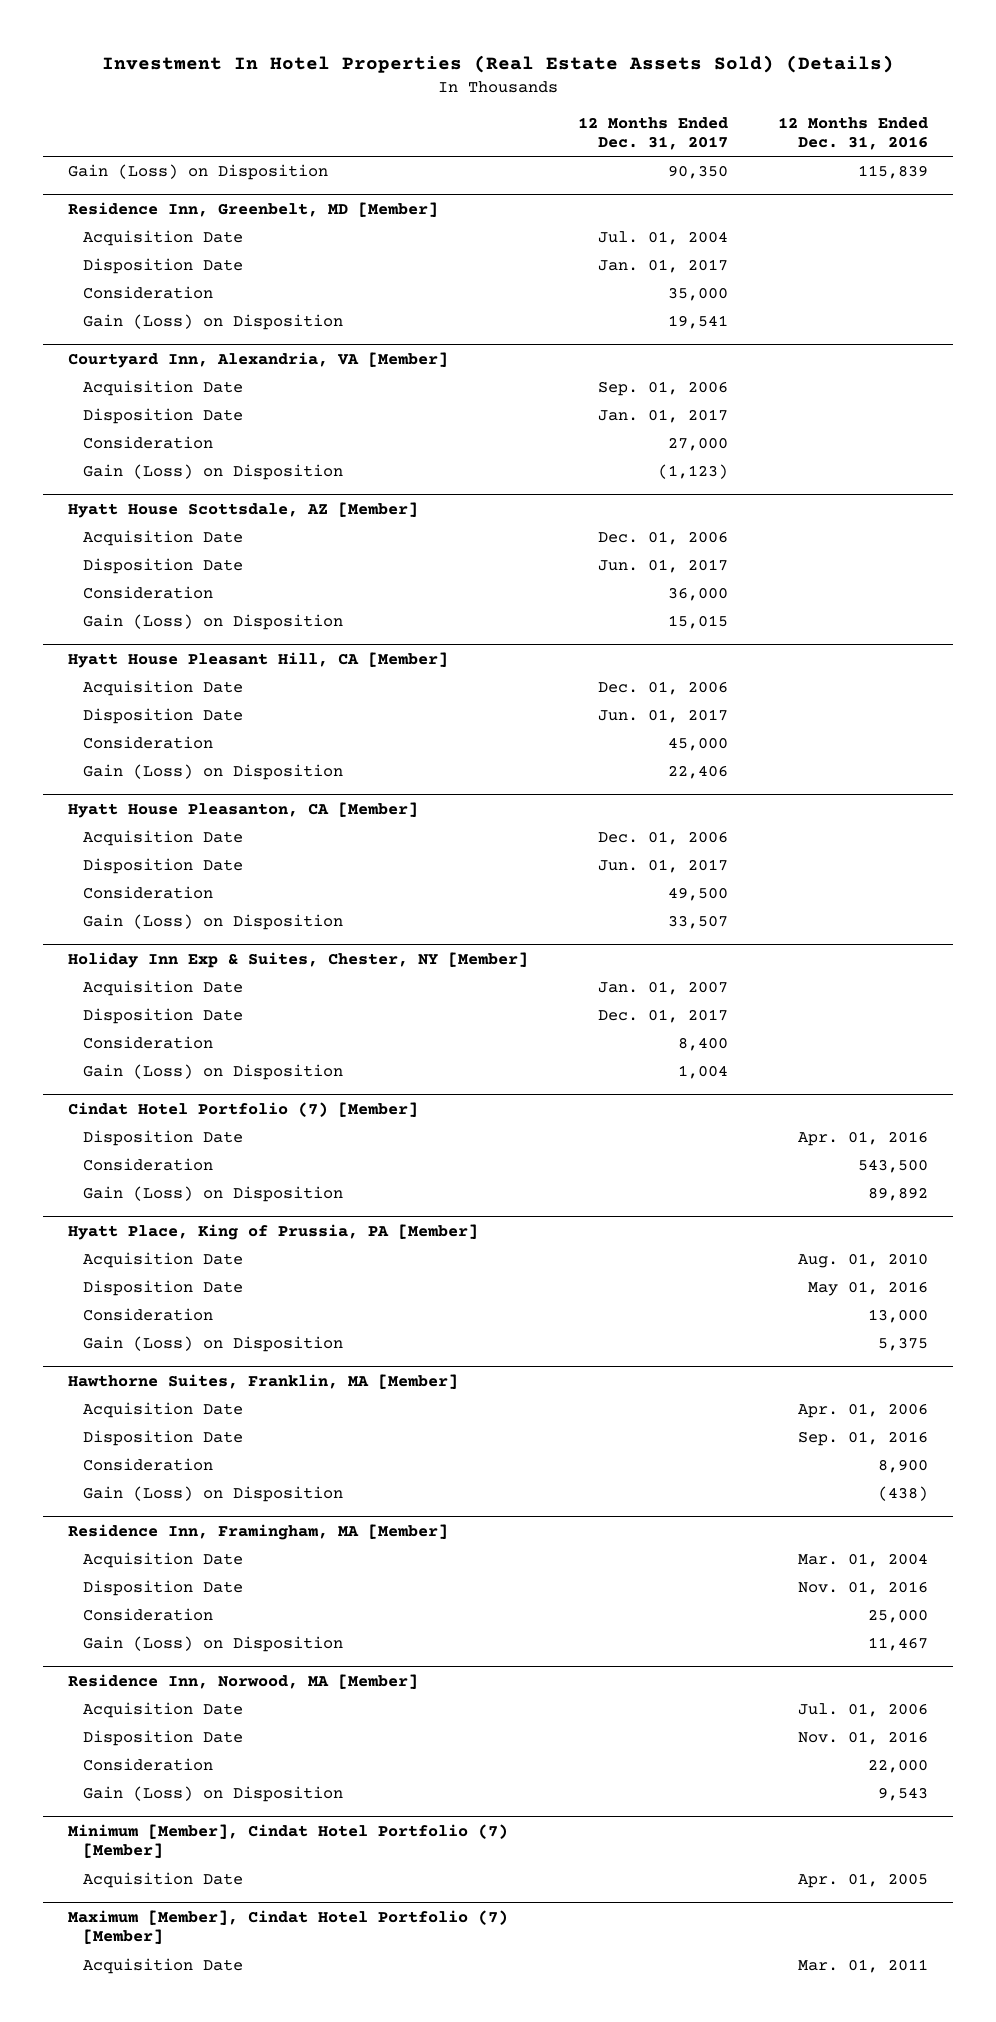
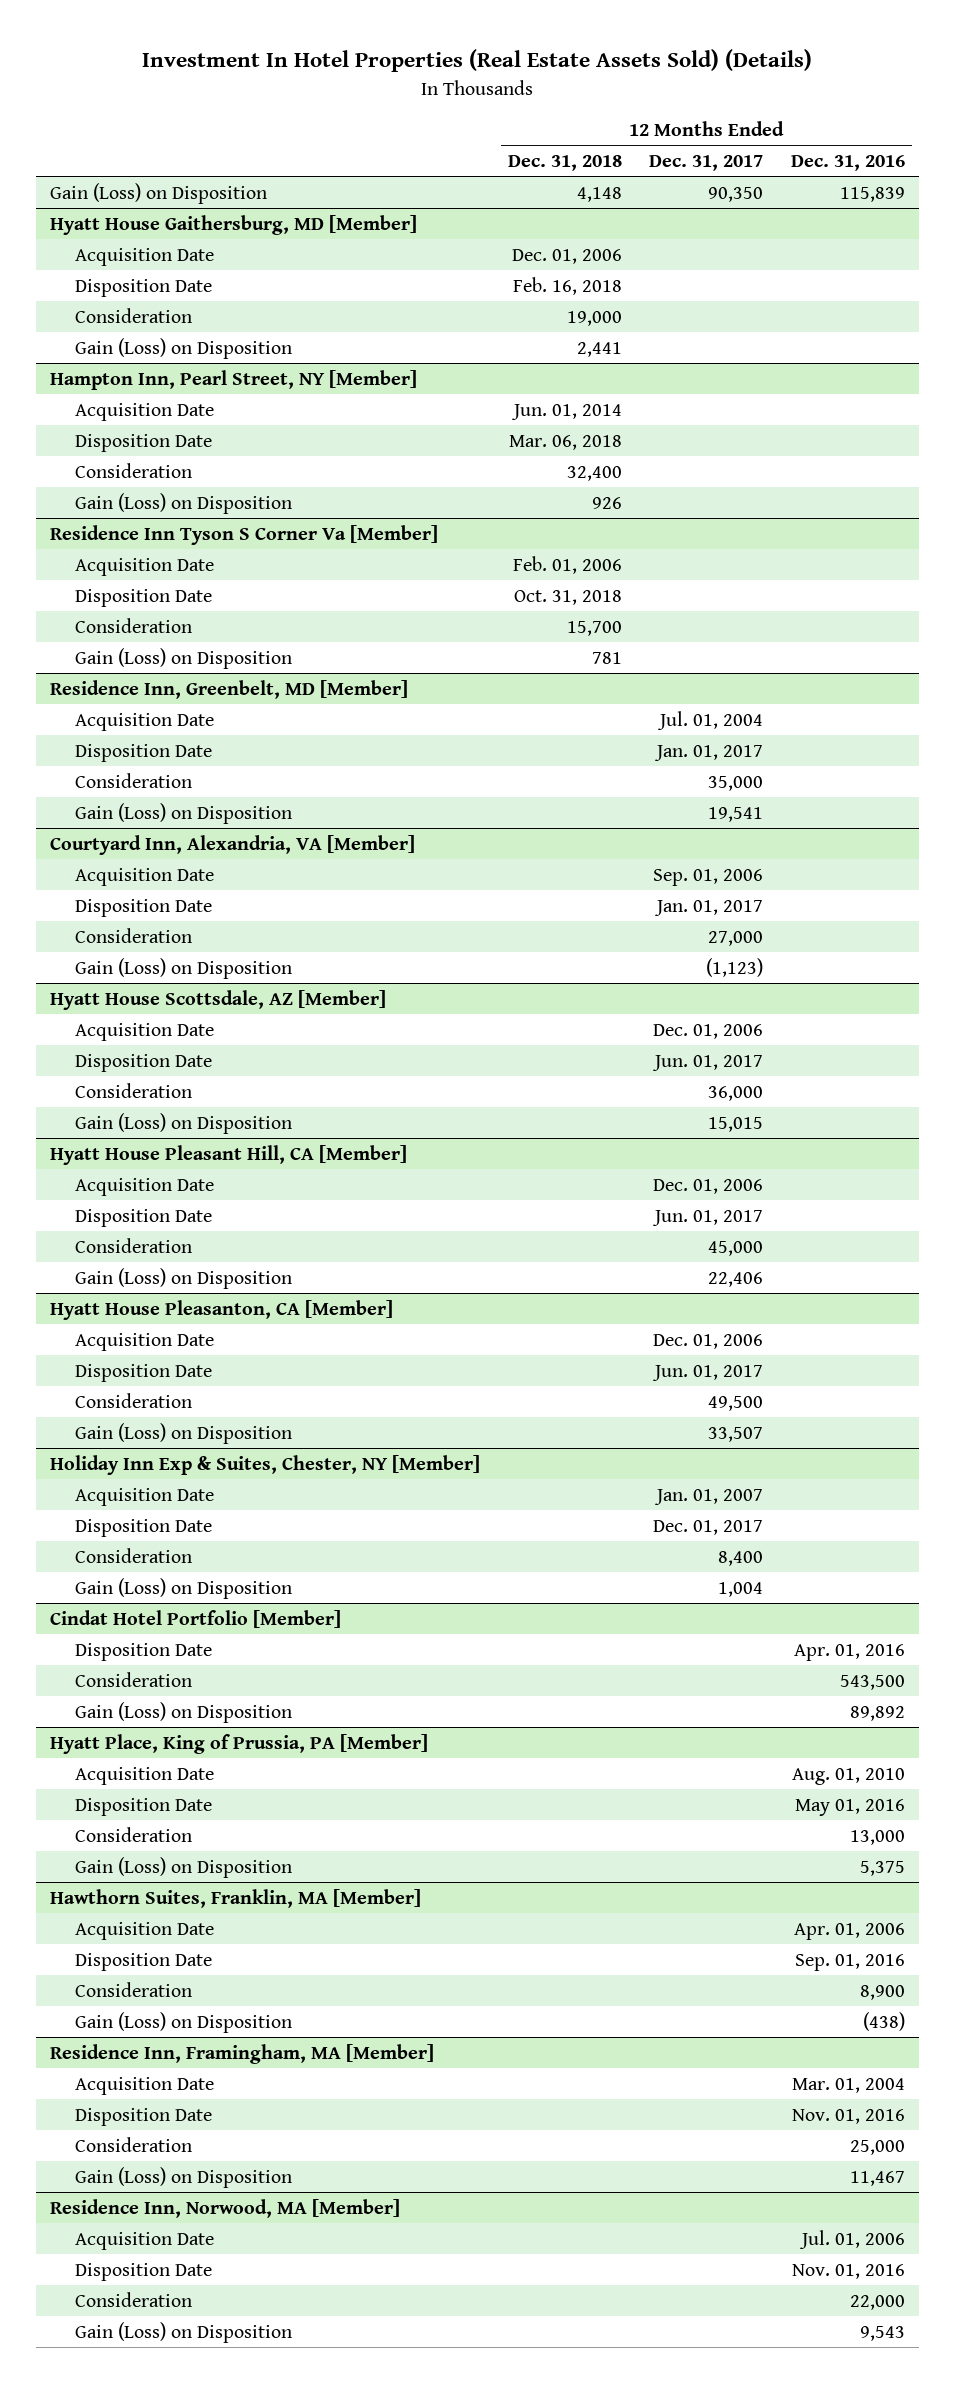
none -> [507,155,622,172] Dec. 31, 2018
none -> [49,214,417,235] Hyatt House Gaithersburg, MD [Member]
none -> [75,247,215,266] Acquisition Date
none -> [75,278,213,297] Disposition Date
none -> [75,307,193,323] Consideration
none -> [75,337,293,359] Gain (Loss) on Disposition
none -> [49,369,417,390] Hampton Inn, Pearl Street, NY [Member]
none -> [75,402,215,421] Acquisition Date
none -> [75,433,213,452] Disposition Date
none -> [75,462,193,478] Consideration
none -> [75,492,293,514] Gain (Loss) on Disposition
none -> [49,524,438,545] Residence Inn Tyson S Corner Va [Member]
none -> [75,557,215,576] Acquisition Date
none -> [75,588,213,607] Disposition Date
none -> [75,617,193,633] Consideration
none -> [75,647,293,669] Gain (Loss) on Disposition
[67,1101,418,1117] Cindat Hotel Portfolio (7) [Member] -> [49,1609,341,1628] Cindat Hotel Portfolio [Member]
[67,1373,458,1389] Hawthorne Suites, Franklin, MA [Member] -> [49,1888,421,1908] Hawthorn Suites, Franklin, MA [Member]
[67,1823,508,1859] Minimum [Member], Cindat Hotel Portfolio (7) [Member] -> none
[82,1871,243,1888] Acquisition Date -> none
[67,1909,508,1945] Maximum [Member], Cindat Hotel Portfolio (7) [Member] -> none
[82,1957,243,1974] Acquisition Date -> none

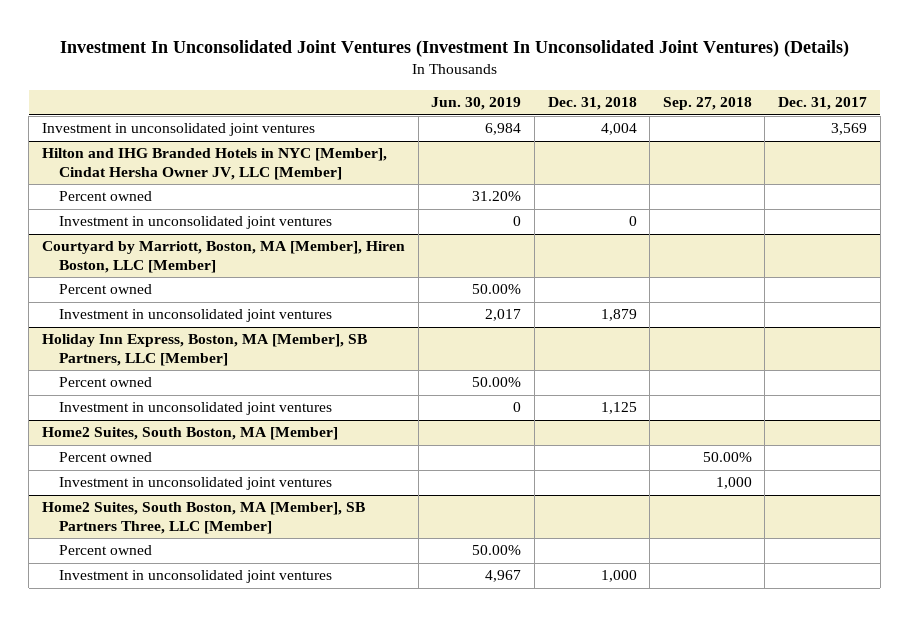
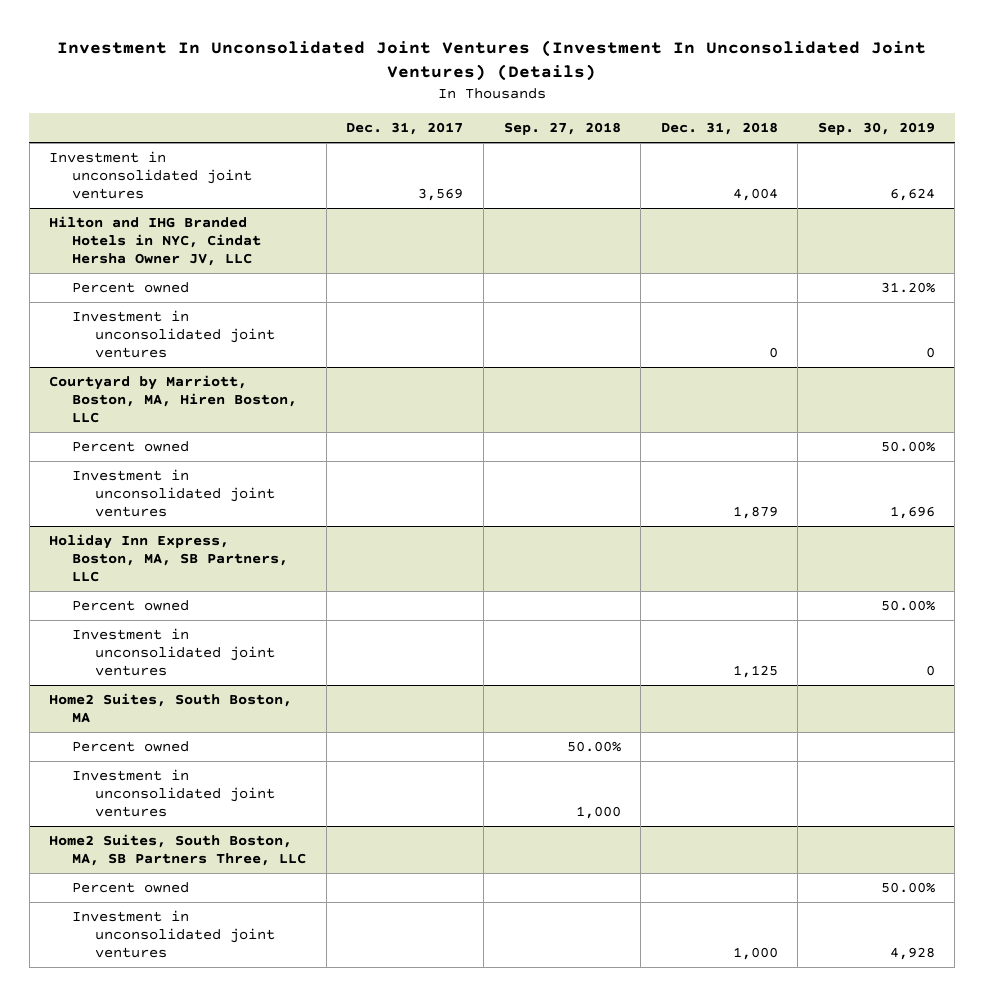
[431,97,522,111] Jun. 30, 2019 -> none
none -> [817,122,935,136] Sep. 30, 2019
[42,148,388,180] Hilton and IHG Branded Hotels in NYC [Member], Cindat Hersha Owner JV, LLC [Member] -> [49,215,262,267] Hilton and IHG Branded Hotels in NYC, Cindat Hersha Owner JV, LLC
[42,241,406,273] Courtyard by Marriott, Boston, MA [Member], Hiren Boston, LLC [Member] -> [49,374,298,424] Courtyard by Marriott, Boston, MA, Hiren Boston, LLC
[42,334,368,366] Holiday Inn Express, Boston, MA [Member], SB Partners, LLC [Member] -> [49,533,289,583] Holiday Inn Express, Boston, MA, SB Partners, LLC
[42,427,339,441] Home2 Suites, South Boston, MA [Member] -> [49,692,293,723] Home2 Suites, South Boston, MA
[42,502,366,534] Home2 Suites, South Boston, MA [Member], SB Partners Three, LLC [Member] -> [49,833,307,866] Home2 Suites, South Boston, MA, SB Partners Three, LLC

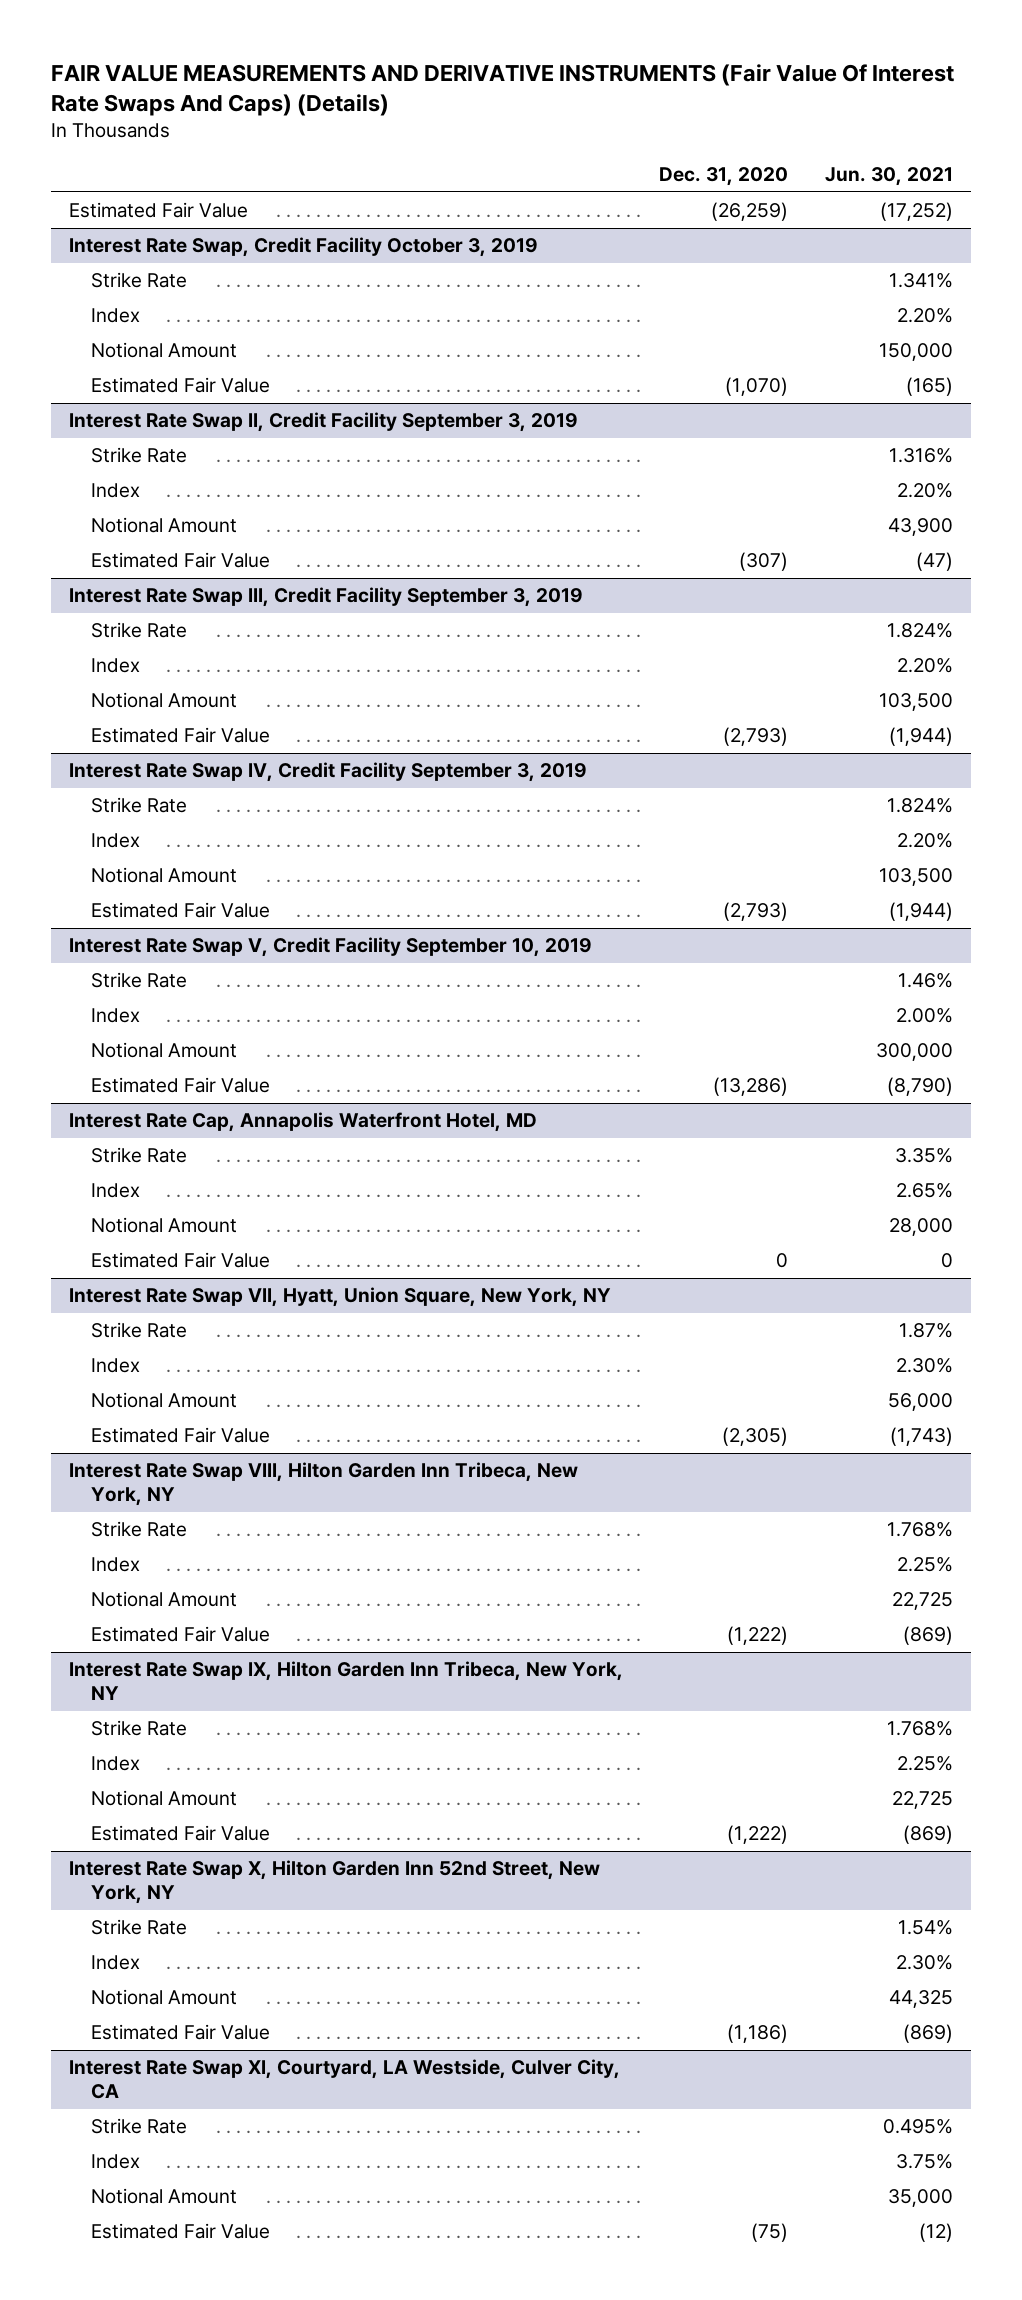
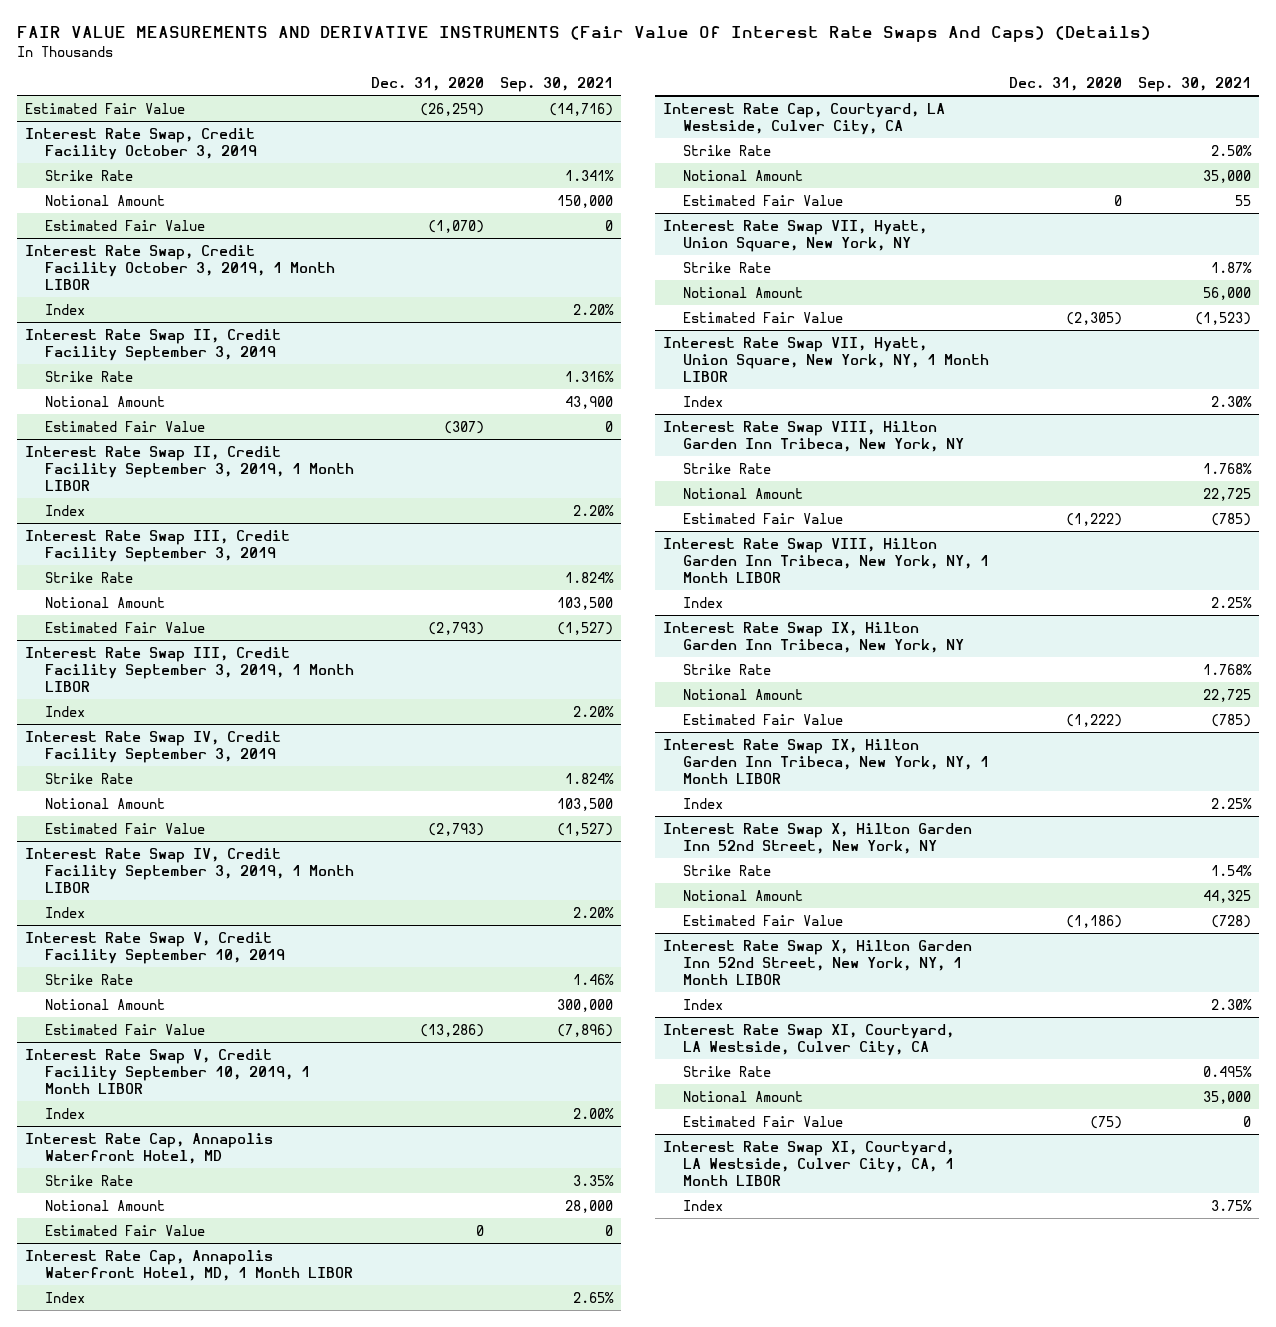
[824,167,953,187] Jun. 30, 2021 -> none
none -> [499,77,613,93] Sep. 30, 2021
[91,308,141,324] Index -> none
none -> [25,244,336,291] Interest Rate Swap, Credit Facility October 3, 2019, 1 Month LIBOR
none -> [45,303,86,315] Index
[91,483,141,499] Index -> none
none -> [25,445,355,492] Interest Rate Swap II, Credit Facility September 3, 2019, 1 Month LIBOR
none -> [45,504,86,516] Index
[91,658,141,674] Index -> none
none -> [25,646,355,693] Interest Rate Swap III, Credit Facility September 3, 2019, 1 Month LIBOR
none -> [45,705,86,717] Index
[91,833,141,849] Index -> none
none -> [25,847,355,894] Interest Rate Swap IV, Credit Facility September 3, 2019, 1 Month LIBOR
none -> [45,906,86,918] Index
[91,1008,141,1024] Index -> none
none -> [25,1048,311,1095] Interest Rate Swap V, Credit Facility September 10, 2019, 1 Month LIBOR
none -> [45,1107,86,1119] Index
[91,1183,141,1199] Index -> none
none -> [25,1249,354,1281] Interest Rate Cap, Annapolis Waterfront Hotel, MD, 1 Month LIBOR
none -> [45,1291,86,1303] Index
none -> [663,102,946,135] Interest Rate Cap, Courtyard, LA Westside, Culver City, CA
none -> [683,144,772,156] Strike Rate
none -> [683,169,804,181] Notional Amount
none -> [683,194,844,206] Estimated Fair Value
[91,1358,141,1374] Index -> none
none -> [663,336,990,383] Interest Rate Swap VII, Hyatt, Union Square, New York, NY, 1 Month LIBOR
none -> [683,395,724,407] Index
[91,1557,141,1573] Index -> none
none -> [663,537,990,584] Interest Rate Swap VIII, Hilton Garden Inn Tribeca, New York, NY, 1 Month LIBOR
none -> [683,596,724,608] Index
[91,1756,141,1772] Index -> none
none -> [663,738,990,785] Interest Rate Swap IX, Hilton Garden Inn Tribeca, New York, NY, 1 Month LIBOR
none -> [683,797,724,809] Index
[91,1955,141,1971] Index -> none
none -> [663,939,973,986] Interest Rate Swap X, Hilton Garden Inn 52nd Street, New York, NY, 1 Month LIBOR
none -> [683,998,724,1010] Index
[91,2154,141,2170] Index -> none
none -> [663,1140,955,1187] Interest Rate Swap XI, Courtyard, LA Westside, Culver City, CA, 1 Month LIBOR
none -> [683,1199,724,1211] Index

